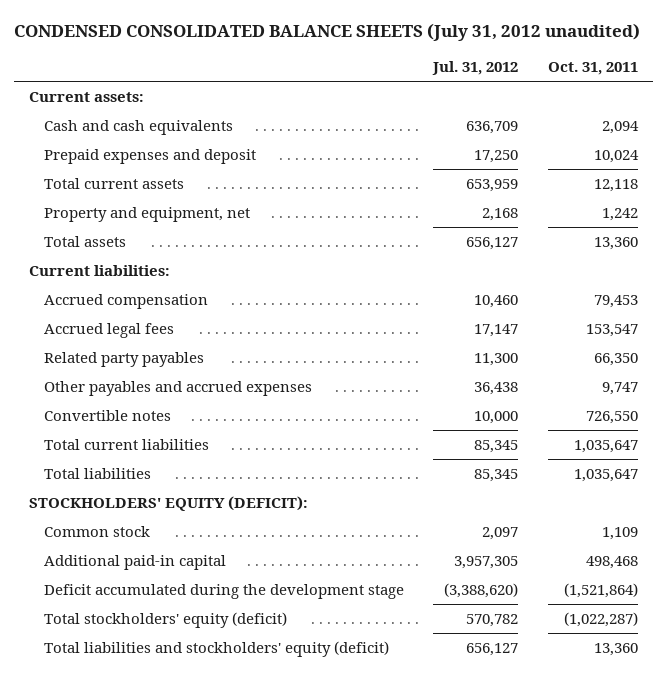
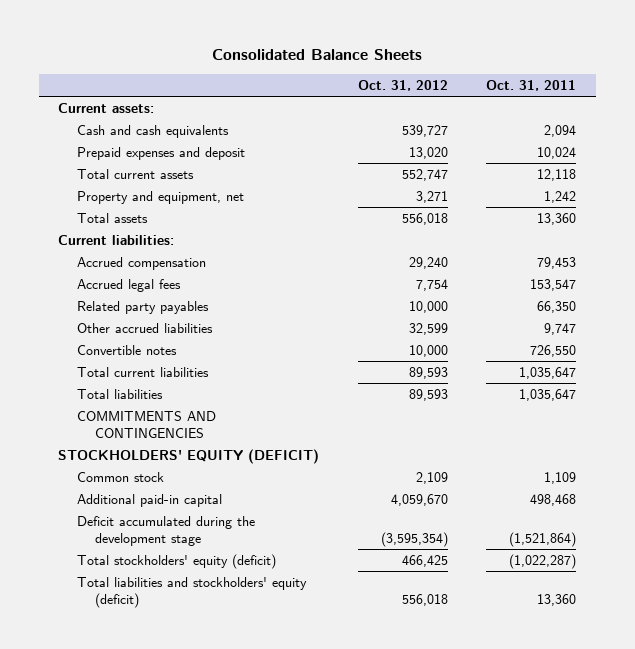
[14,23,641,42] CONDENSED CONSOLIDATED BALANCE SHEETS (July 31, 2012 unaudited) -> [212,49,423,61] Consolidated Balance Sheets
[432,61,519,76] Jul. 31, 2012 -> none
none -> [357,80,448,92] Oct. 31, 2012
[43,380,312,396] Other payables and accrued expenses -> [76,322,213,333] Other accrued liabilities
none -> [76,410,216,439] COMMITMENTS AND CONTINGENCIES
[29,495,309,511] STOCKHOLDERS' EQUITY (DEFICIT): -> [58,448,320,464] STOCKHOLDERS' EQUITY (DEFICIT)

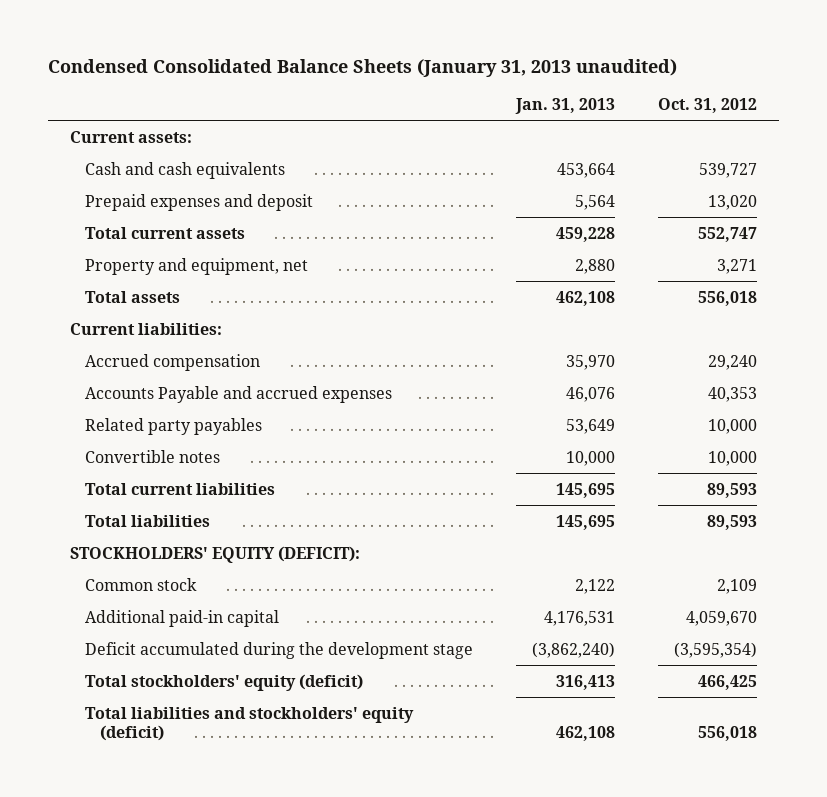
[212,49,423,61] Consolidated Balance Sheets -> [47,58,677,77] Condensed Consolidated Balance Sheets (January 31, 2013 unaudited)
[486,80,577,92] Oct. 31, 2011 -> none
none -> [514,97,615,114] Jan. 31, 2013
[76,278,181,292] Accrued legal fees -> none
none -> [84,385,392,403] Accounts Payable and accrued expenses
[76,322,213,333] Other accrued liabilities -> none
[76,410,216,439] COMMITMENTS AND CONTINGENCIES -> none
[58,448,320,464] STOCKHOLDERS' EQUITY (DEFICIT) -> [69,545,360,563] STOCKHOLDERS' EQUITY (DEFICIT):

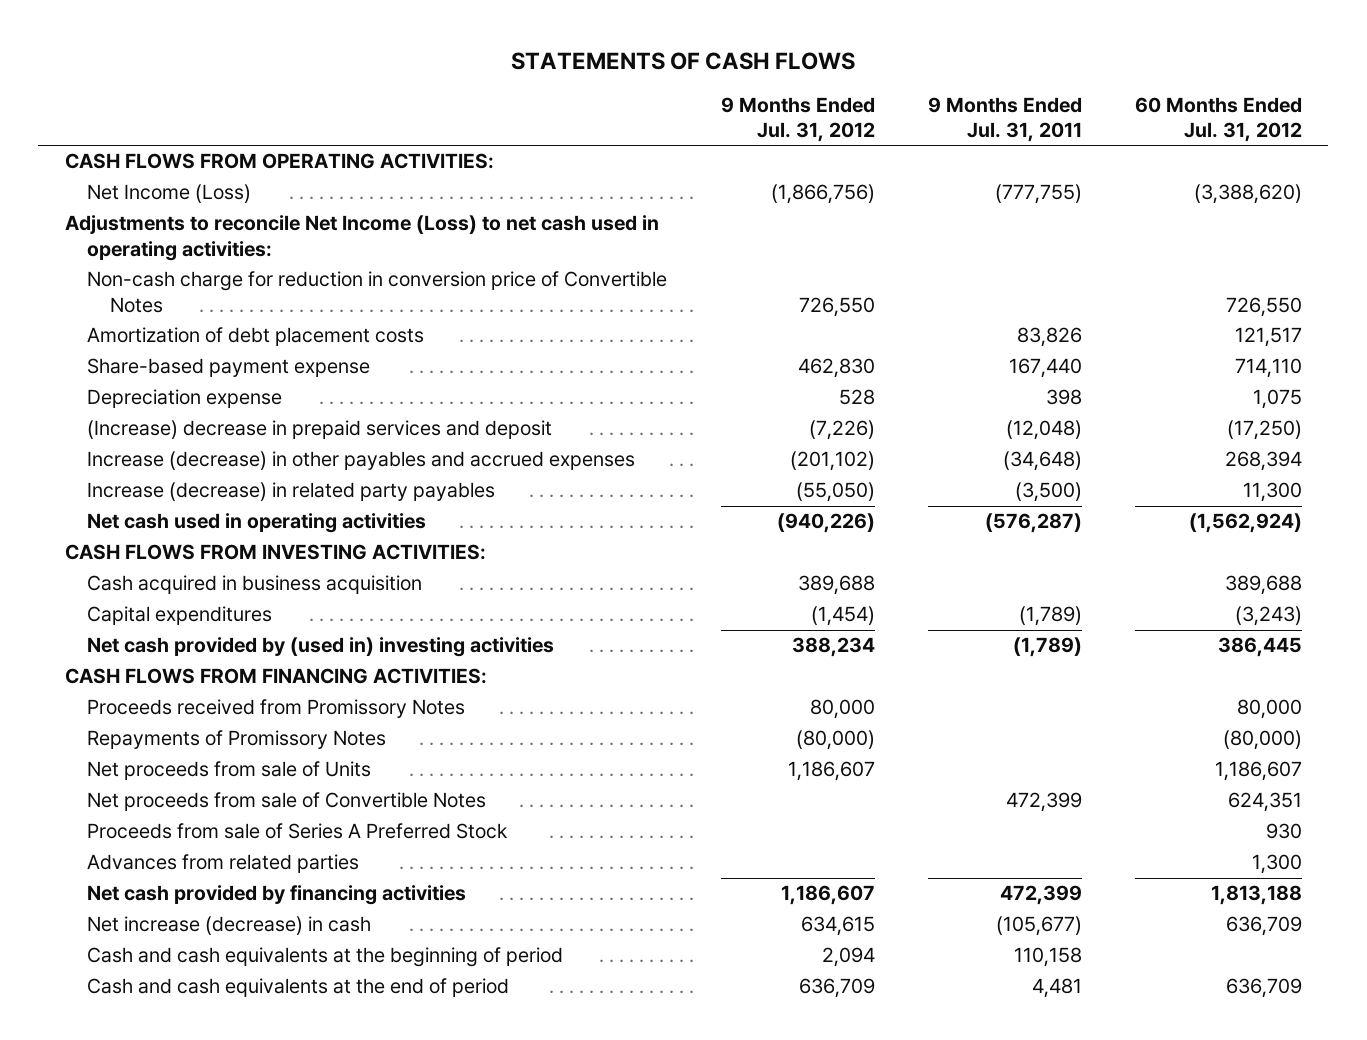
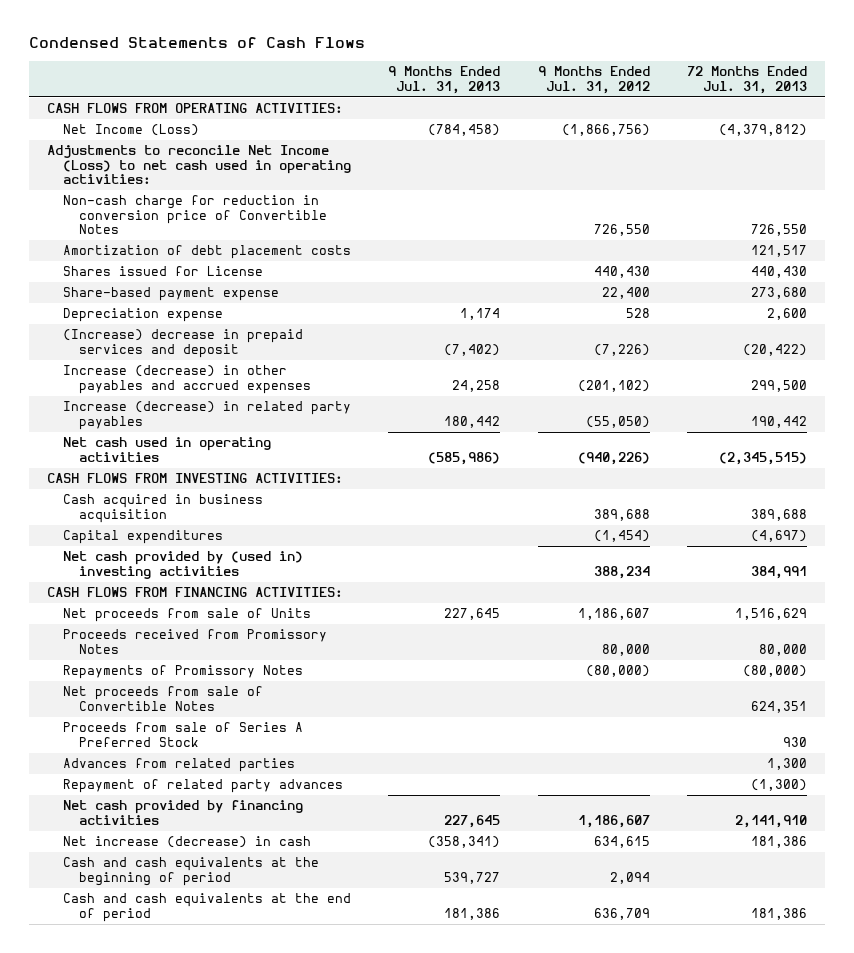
[511,52,856,71] STATEMENTS OF CASH FLOWS -> [28,37,365,49] Condensed Statements of Cash Flows
[927,96,1082,142] 9 Months Ended Jul. 31, 2011 -> none
[1134,96,1302,142] 60 Months Ended Jul. 31, 2012 -> none
none -> [388,66,501,94] 9 Months Ended Jul. 31, 2013
none -> [686,66,807,94] 72 Months Ended Jul. 31, 2013
none -> [63,266,264,277] Shares issued for License
[797,358,875,379] 462,830 -> [601,287,650,300] 22,400
[87,761,372,781] Net proceeds from sale of Units -> [63,608,312,623] Net proceeds from sale of Units
none -> [63,779,344,794] Repayment of related party advances

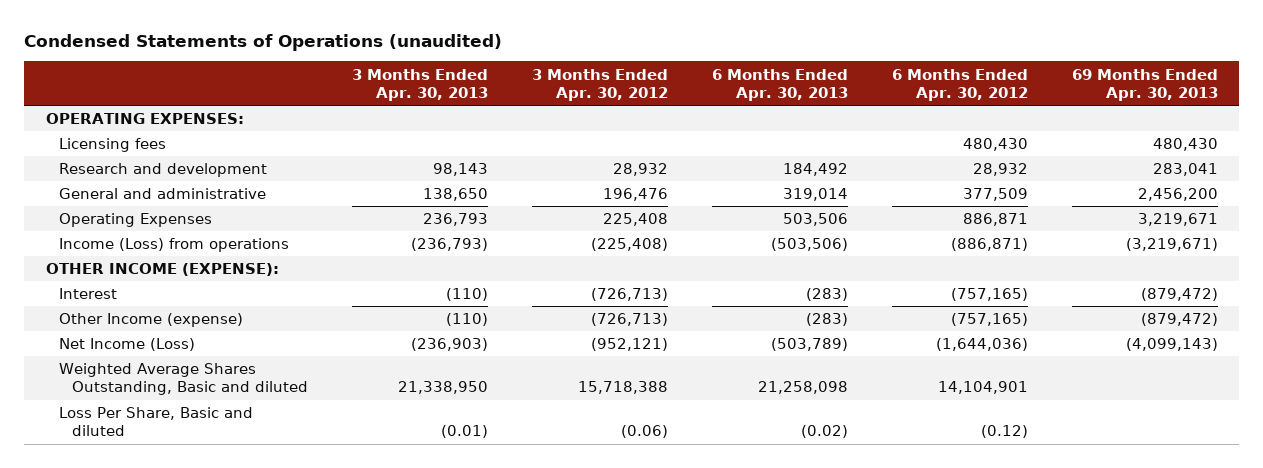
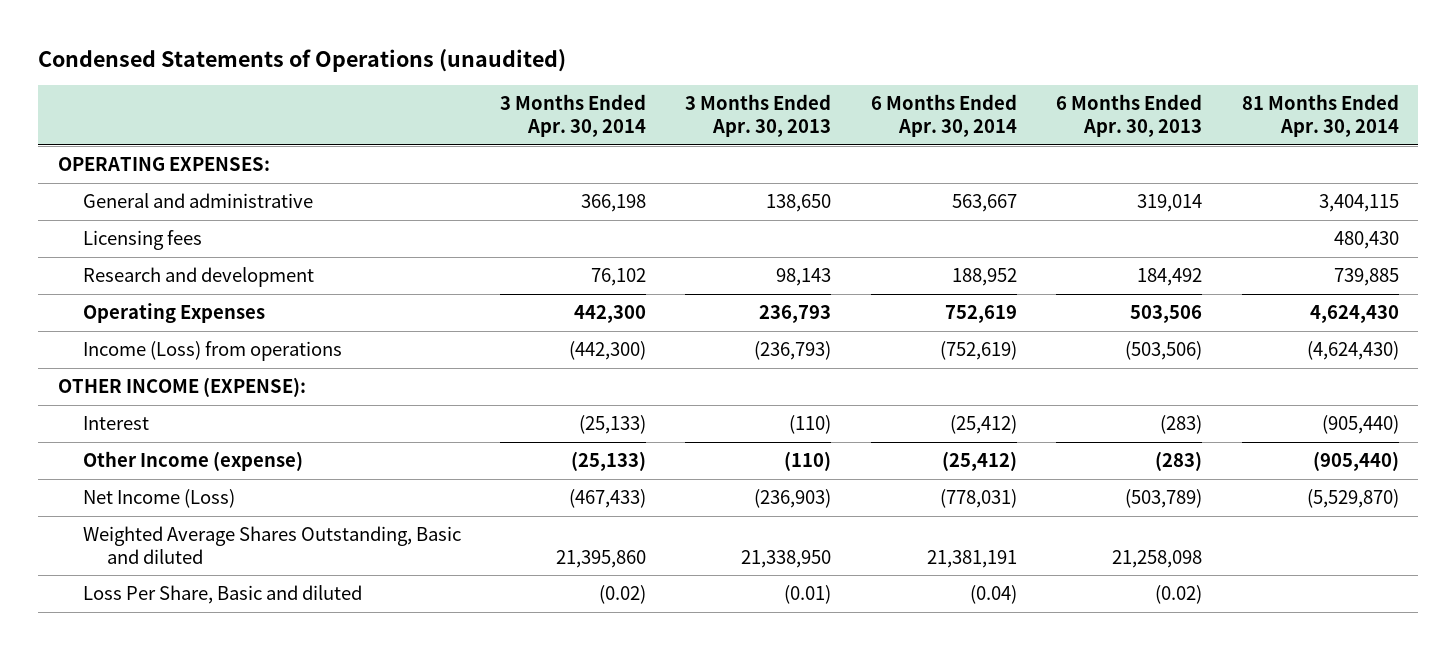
[531,68,668,101] 3 Months Ended Apr. 30, 2012 -> none
[891,68,1028,101] 6 Months Ended Apr. 30, 2012 -> none
[1071,68,1218,101] 69 Months Ended Apr. 30, 2013 -> none
none -> [499,94,646,138] 3 Months Ended Apr. 30, 2014
none -> [870,94,1017,138] 6 Months Ended Apr. 30, 2014
none -> [1241,94,1399,138] 81 Months Ended Apr. 30, 2014
[58,188,266,200] General and administrative -> [82,193,313,209] General and administrative

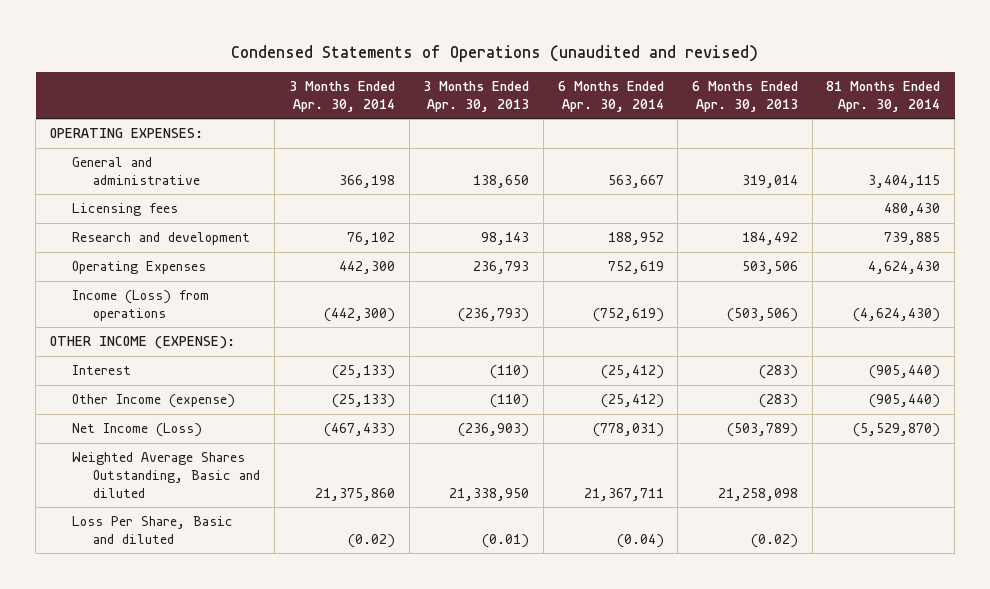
[38,48,567,72] Condensed Statements of Operations (unaudited) -> [231,44,759,62] Condensed Statements of Operations (unaudited and revised)
[555,549,646,568] 21,395,860 -> [314,487,395,501] 21,375,860
[926,549,1017,568] 21,381,191 -> [583,487,664,501] 21,367,711

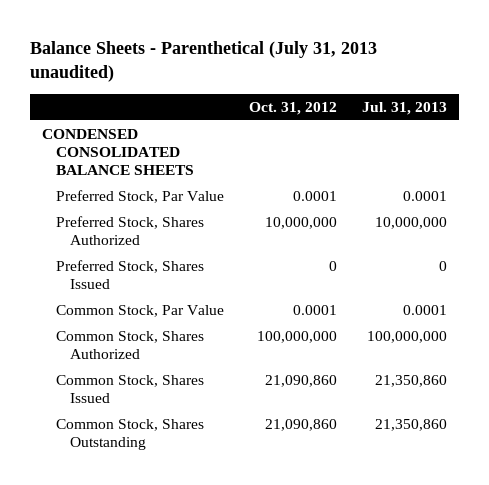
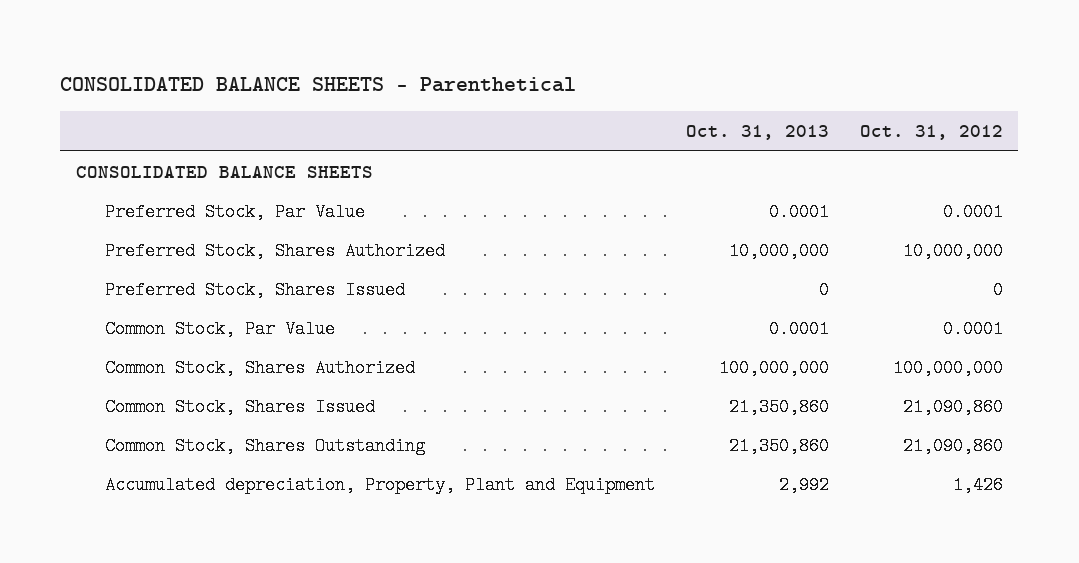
[30,41,378,83] Balance Sheets - Parenthetical (July 31, 2013 unaudited) -> [60,77,577,93] CONSOLIDATED BALANCE SHEETS - Parenthetical
[361,101,447,115] Jul. 31, 2013 -> none
none -> [685,125,829,141] Oct. 31, 2013
[42,128,195,176] CONDENSED CONSOLIDATED BALANCE SHEETS -> [75,165,373,178] CONSOLIDATED BALANCE SHEETS
none -> [104,475,655,494] Accumulated depreciation, Property, Plant and Equipment

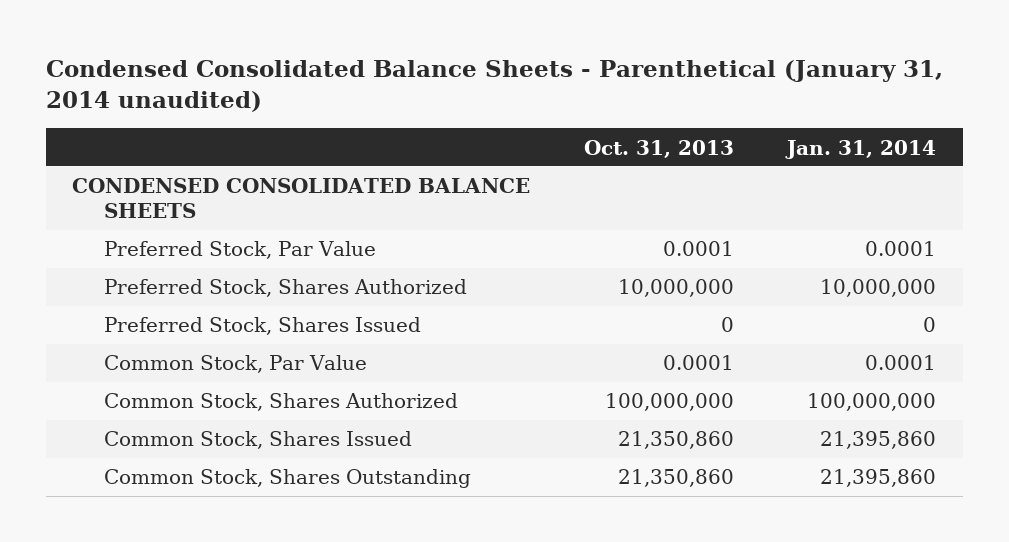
[60,77,577,93] CONSOLIDATED BALANCE SHEETS - Parenthetical -> [45,59,943,113] Condensed Consolidated Balance Sheets - Parenthetical (January 31, 2014 unaudited)
[859,125,1003,141] Oct. 31, 2012 -> none
none -> [785,139,937,159] Jan. 31, 2014
[75,165,373,178] CONSOLIDATED BALANCE SHEETS -> [72,178,531,219] CONDENSED CONSOLIDATED BALANCE SHEETS
[104,475,655,494] Accumulated depreciation, Property, Plant and Equipment -> none

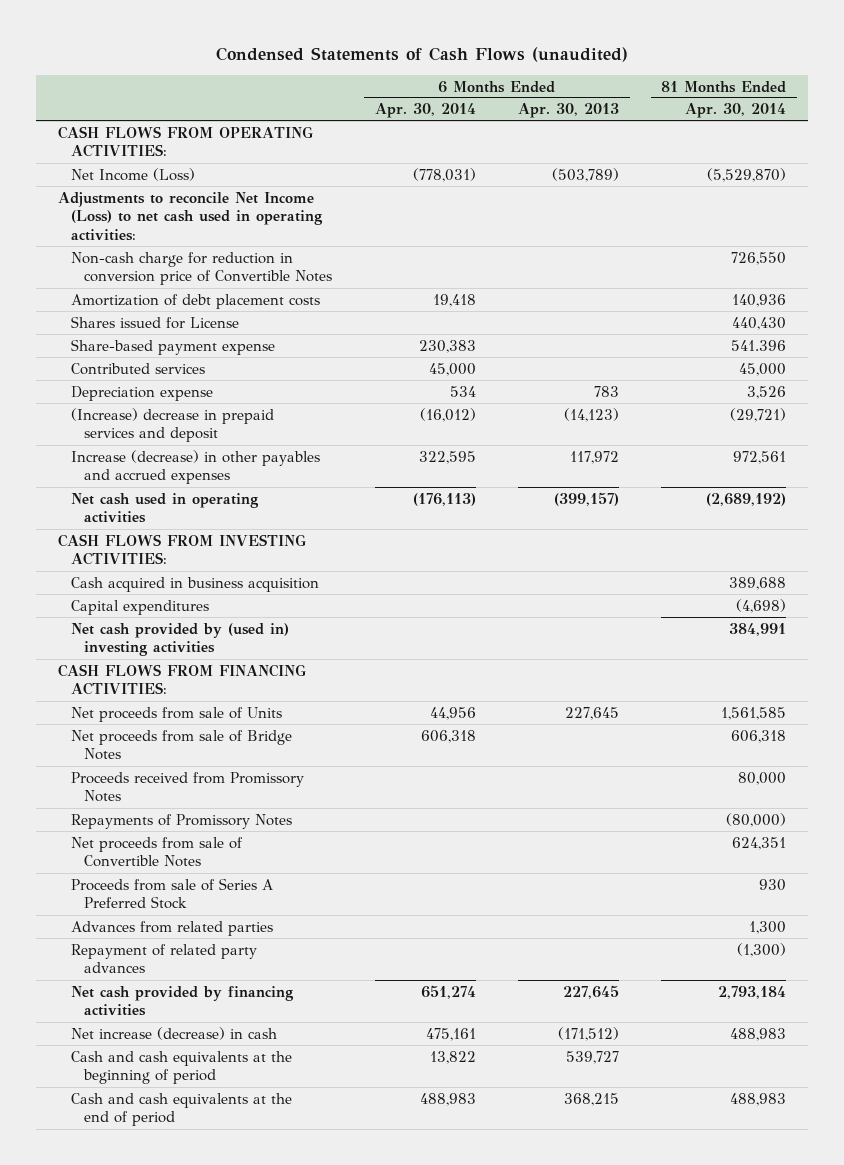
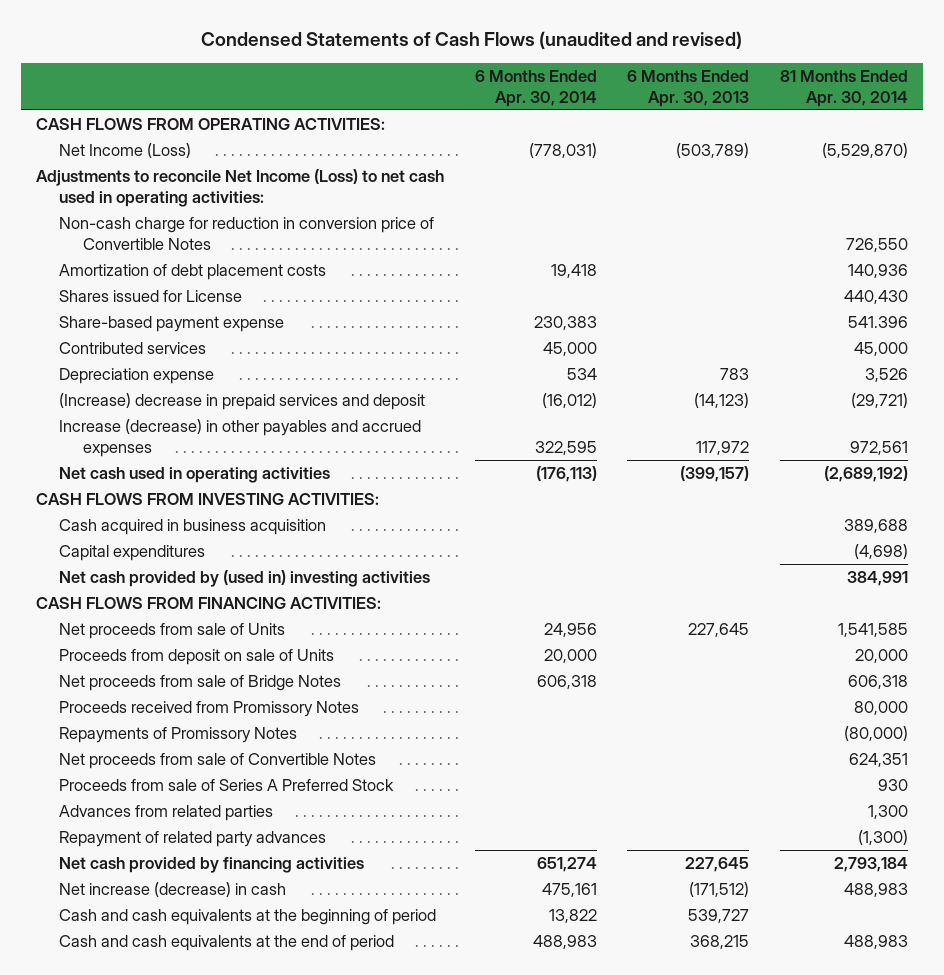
[216,46,629,62] Condensed Statements of Cash Flows (unaudited) -> [201,31,743,50] Condensed Statements of Cash Flows (unaudited and revised)
[429,706,476,720] 44,956 -> [543,622,597,637] 24,956
[721,706,787,720] 1,561,585 -> [838,622,909,637] 1,541,585
none -> [59,648,335,665] Proceeds from deposit on sale of Units

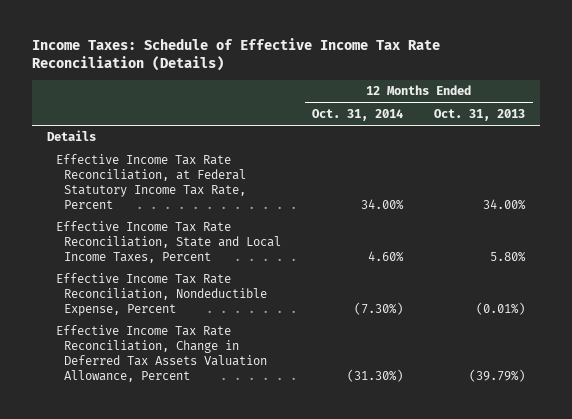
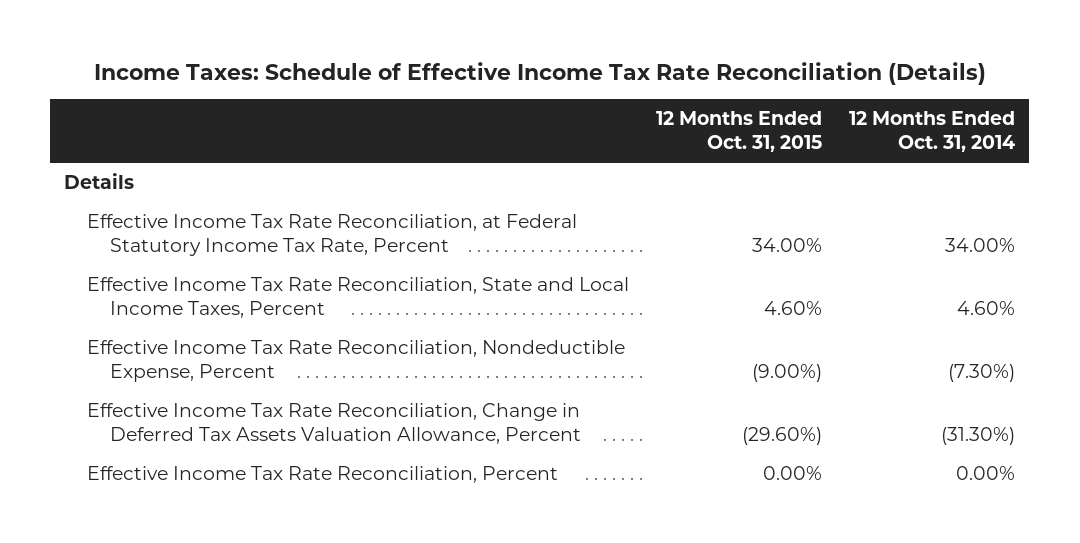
[434,108,526,121] Oct. 31, 2013 -> none
none -> [656,110,823,153] 12 Months Ended Oct. 31, 2015
none -> [86,466,558,484] Effective Income Tax Rate Reconciliation, Percent

